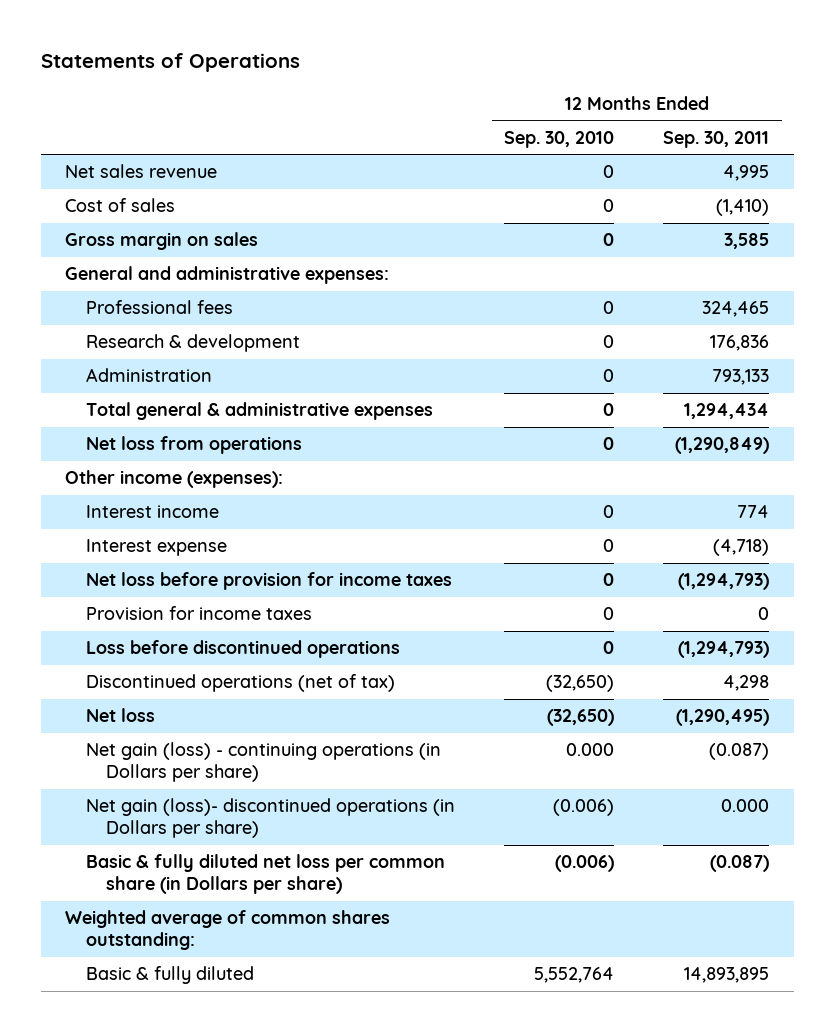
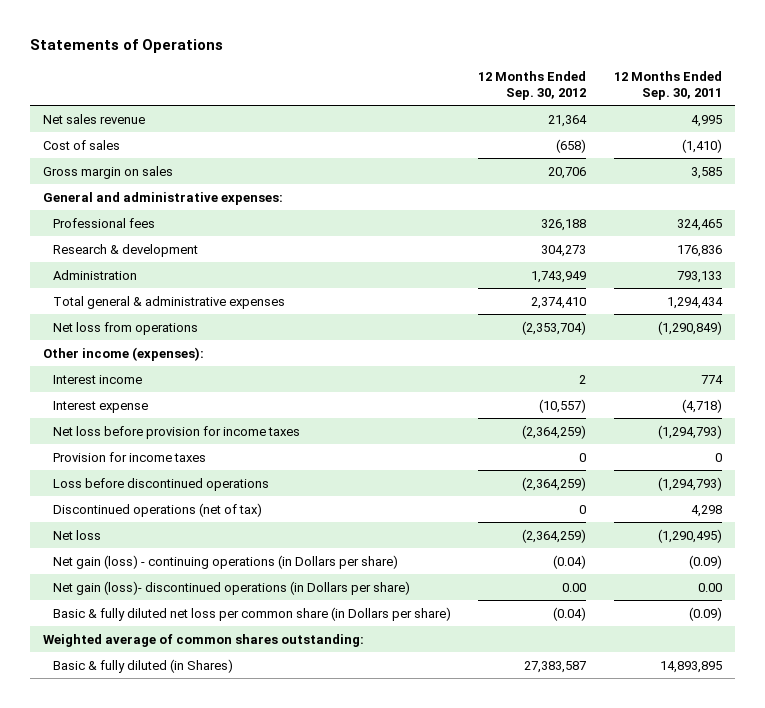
[503,130,614,148] Sep. 30, 2010 -> none
none -> [478,70,587,100] 12 Months Ended Sep. 30, 2012
[709,743,770,761] (0.087) -> [688,554,722,569] (0.09)
[721,799,770,813] 0.000 -> [697,582,722,592] 0.00
[710,855,770,873] (0.087) -> [688,606,722,621] (0.09)
[85,966,254,985] Basic & fully diluted -> [52,658,233,673] Basic & fully diluted (in Shares)

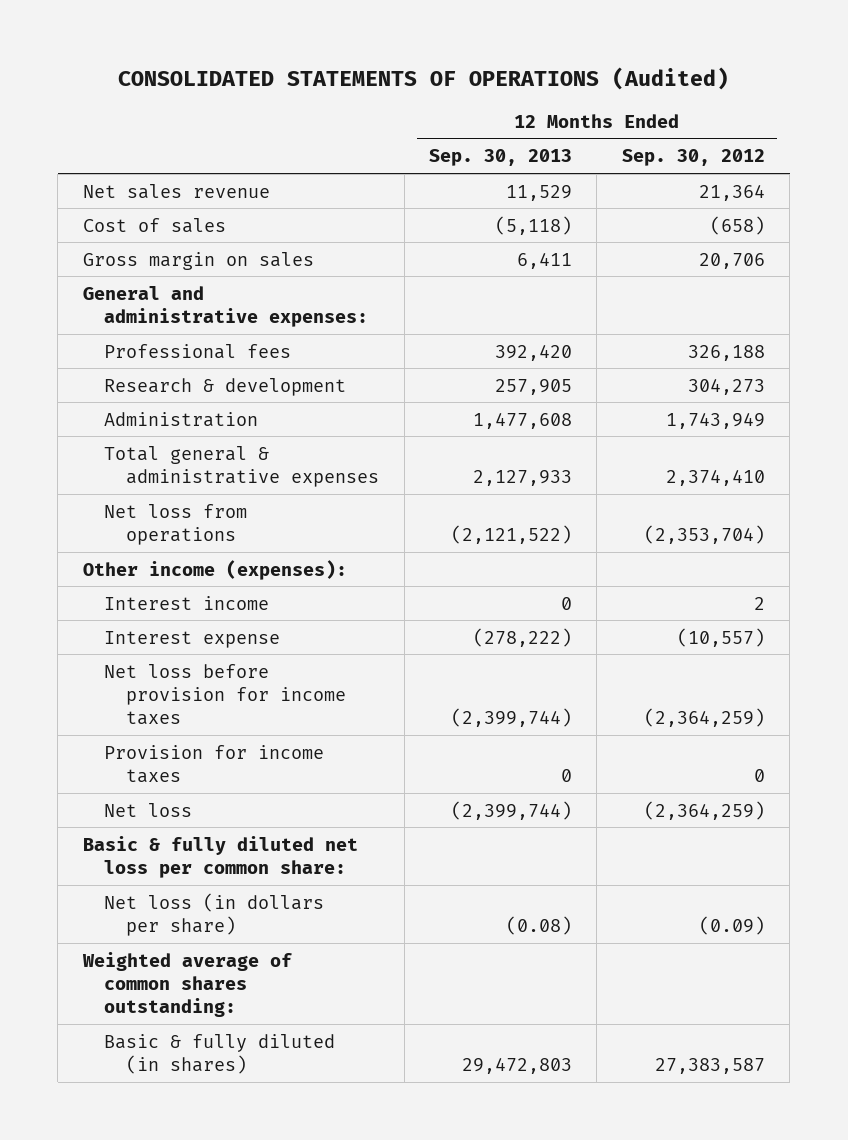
[29,39,223,54] Statements of Operations -> [117,67,729,91] CONSOLIDATED STATEMENTS OF OPERATIONS (Audited)
[613,70,722,100] 12 Months Ended Sep. 30, 2011 -> none
none -> [428,149,572,167] Sep. 30, 2013
[52,477,269,491] Loss before discontinued operations -> none
[52,502,262,517] Discontinued operations (net of tax) -> none
[52,554,398,569] Net gain (loss) - continuing operations (in Dollars per share) -> none
[52,580,410,595] Net gain (loss)- discontinued operations (in Dollars per share) -> none
none -> [82,835,358,878] Basic & fully diluted net loss per common share:
[52,606,451,621] Basic & fully diluted net loss per common share (in Dollars per share) -> [104,892,325,936] Net loss (in dollars per share)
[553,606,587,621] (0.04) -> [698,915,765,935] (0.09)
[52,658,233,673] Basic & fully diluted (in Shares) -> [104,1033,336,1074] Basic & fully diluted (in shares)

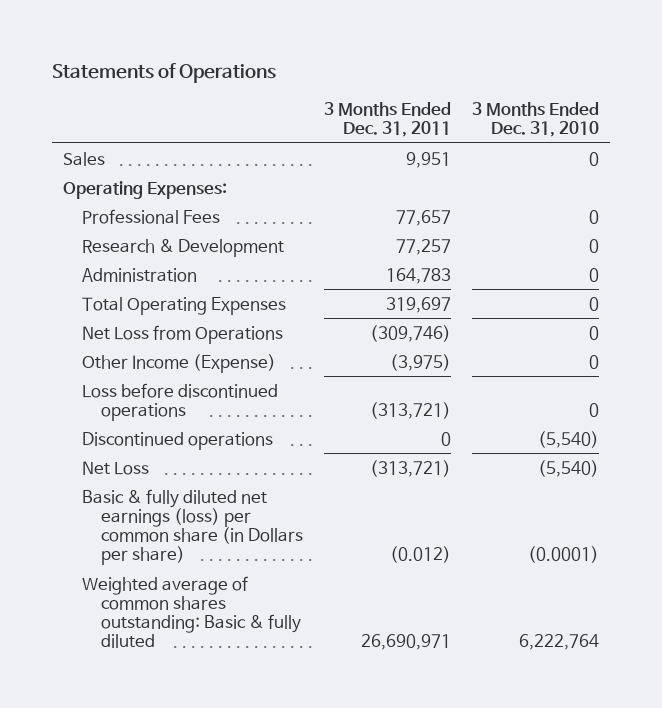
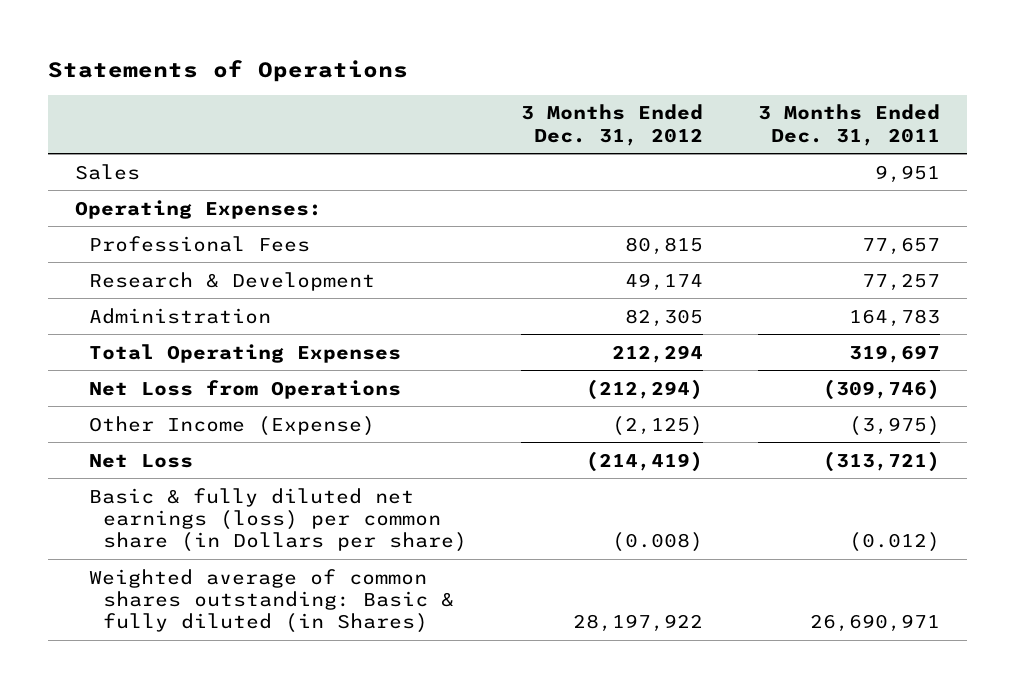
[472,101,600,138] 3 Months Ended Dec. 31, 2010 -> none
none -> [521,104,704,146] 3 Months Ended Dec. 31, 2012
[81,382,278,421] Loss before discontinued operations -> none
[81,431,273,450] Discontinued operations -> none
[81,575,301,649] Weighted average of common shares outstanding: Basic & fully diluted -> [89,568,455,634] Weighted average of common shares outstanding: Basic & fully diluted (in Shares)

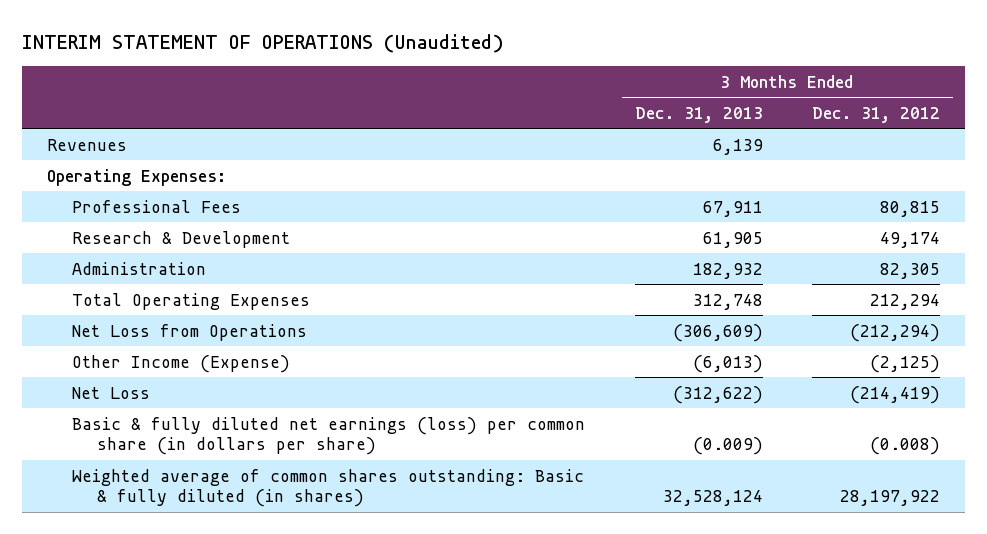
[48,59,409,82] Statements of Operations -> [21,33,504,53] INTERIM STATEMENT OF OPERATIONS (Unaudited)
[757,104,940,146] 3 Months Ended Dec. 31, 2011 -> none
none -> [634,106,763,123] Dec. 31, 2013
[75,163,141,180] Sales -> [46,138,127,151] Revenues
[89,487,468,553] Basic & fully diluted net earnings (loss) per common share (in Dollars per share) -> [72,416,586,455] Basic & fully diluted net earnings (loss) per common share (in dollars per share)
[89,568,455,634] Weighted average of common shares outstanding: Basic & fully diluted (in Shares) -> [72,468,585,507] Weighted average of common shares outstanding: Basic & fully diluted (in shares)

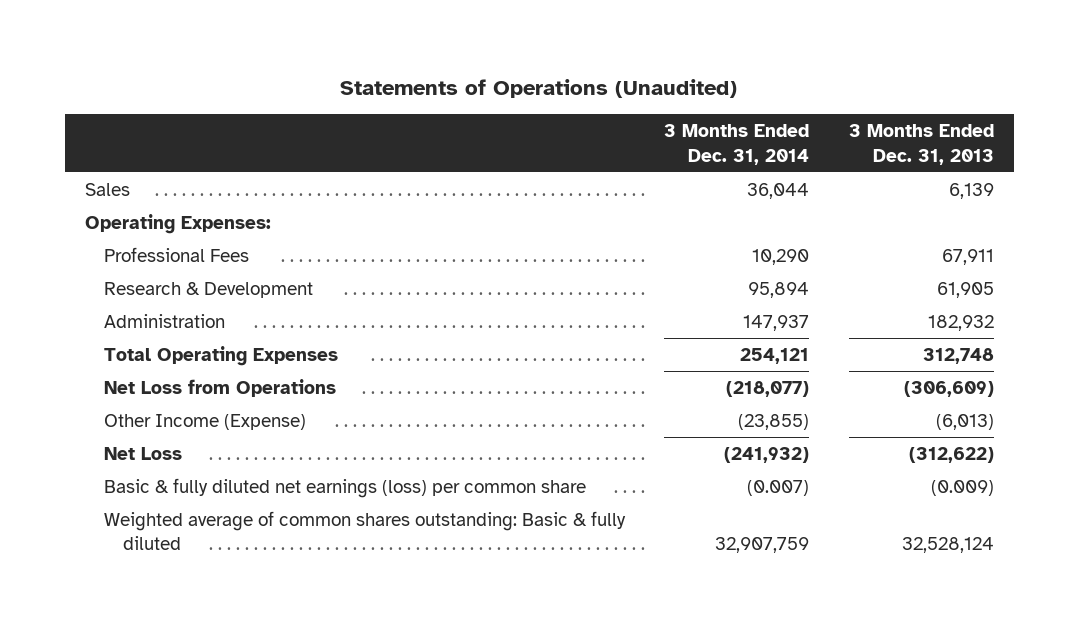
[21,33,504,53] INTERIM STATEMENT OF OPERATIONS (Unaudited) -> [340,79,738,99] Statements of Operations (Unaudited)
[812,106,941,123] Dec. 31, 2012 -> none
none -> [664,124,810,165] 3 Months Ended Dec. 31, 2014
[46,138,127,151] Revenues -> [84,182,130,196] Sales
[72,416,586,455] Basic & fully diluted net earnings (loss) per common share (in dollars per share) -> [104,477,587,498] Basic & fully diluted net earnings (loss) per common share
[72,468,585,507] Weighted average of common shares outstanding: Basic & fully diluted (in shares) -> [104,510,627,551] Weighted average of common shares outstanding: Basic & fully diluted

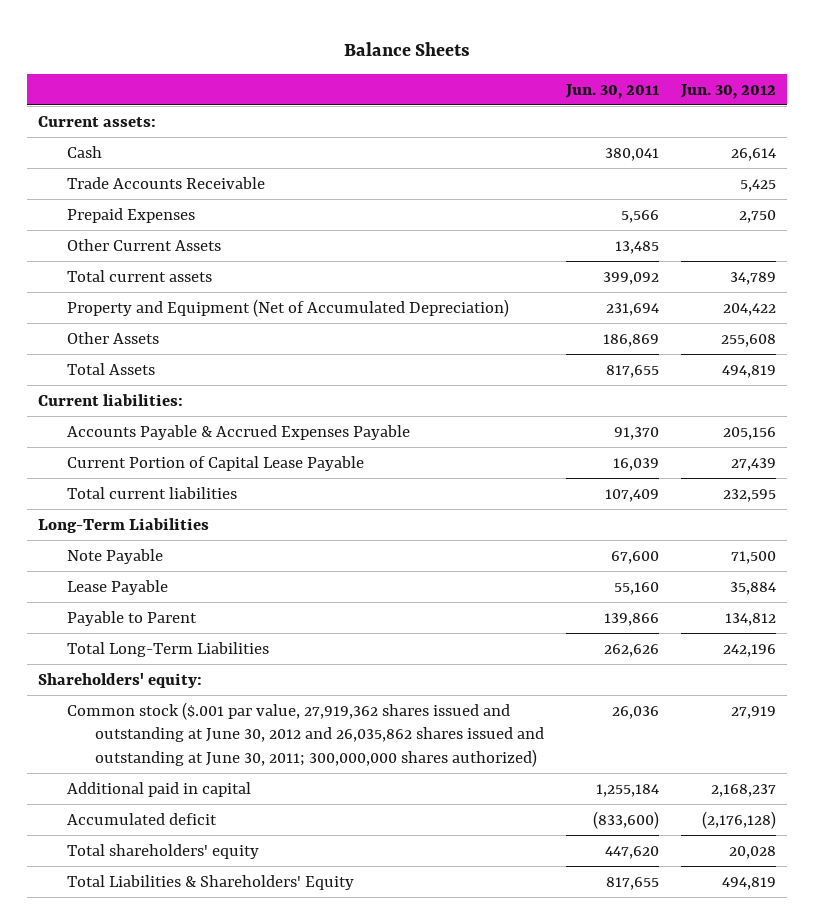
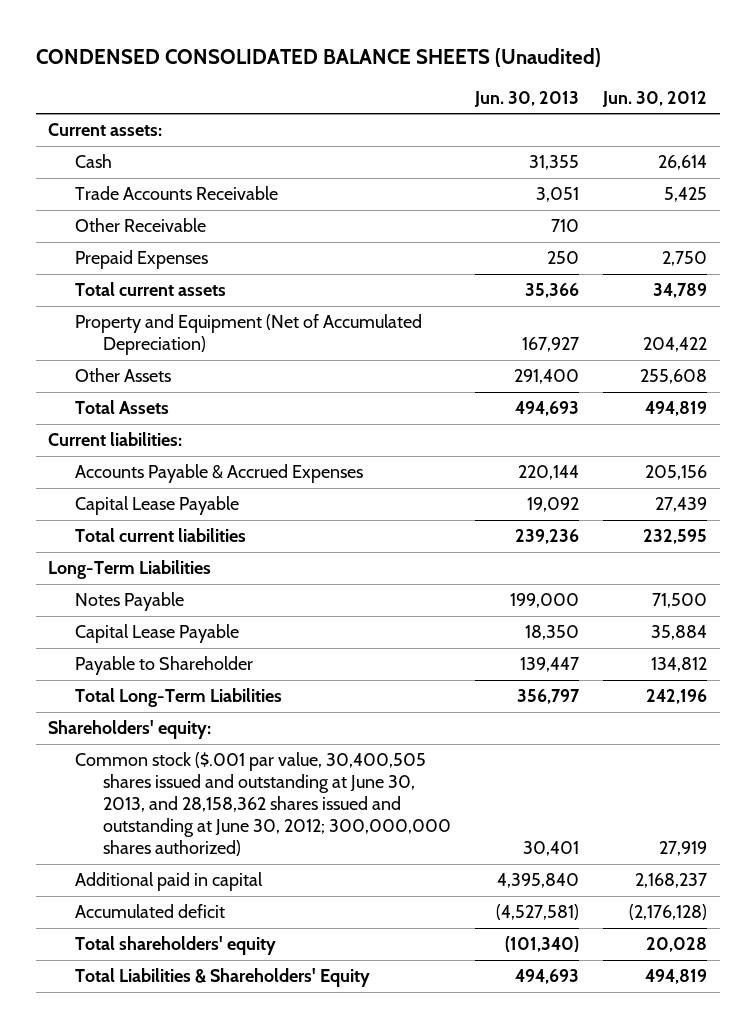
[344,41,471,56] Balance Sheets -> [36,47,602,67] CONDENSED CONSOLIDATED BALANCE SHEETS (Unaudited)
[565,83,660,99] Jun. 30, 2011 -> none
none -> [474,90,580,107] Jun. 30, 2013
none -> [75,218,207,233] Other Receivable
[66,238,221,251] Other Current Assets -> none
[66,424,410,440] Accounts Payable & Accrued Expenses Payable -> [75,464,364,484] Accounts Payable & Accrued Expenses
[66,455,364,471] Current Portion of Capital Lease Payable -> [75,496,240,516] Capital Lease Payable
[66,548,163,564] Note Payable -> [75,592,185,612] Notes Payable
[66,579,168,595] Lease Payable -> [75,624,240,644] Capital Lease Payable
[66,610,197,626] Payable to Parent -> [75,656,254,676] Payable to Shareholder
[66,701,545,767] Common stock ($.001 par value, 27,919,362 shares issued and outstanding at June 30, 2012 and 26,035,862 shares issued and outstanding at June 30, 2011; 300,000,000 shares authorized) -> [75,752,451,857] Common stock ($.001 par value, 30,400,505 shares issued and outstanding at June 30, 2013, and 28,158,362 shares issued and outstanding at June 30, 2012; 300,000,000 shares authorized)

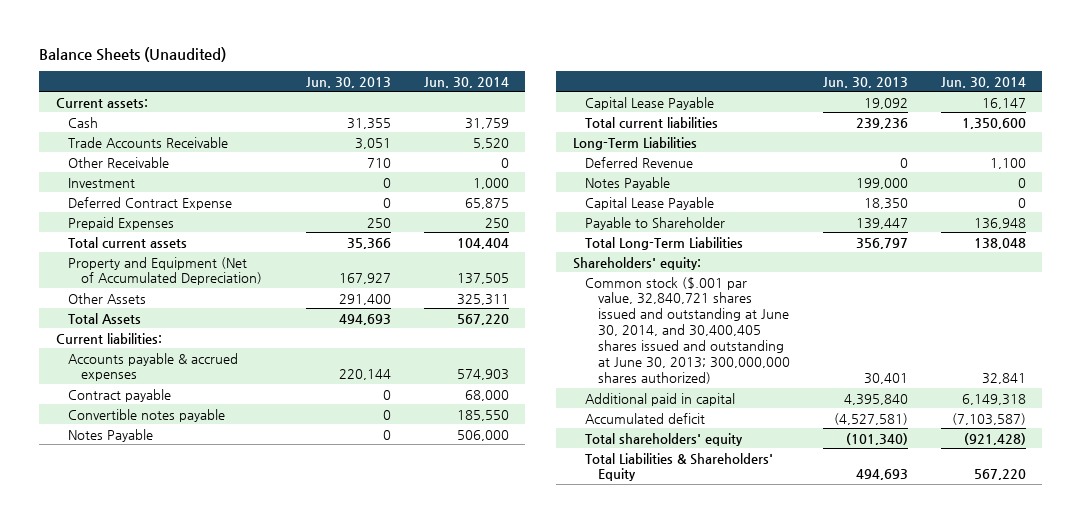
[36,47,602,67] CONDENSED CONSOLIDATED BALANCE SHEETS (Unaudited) -> [39,46,227,62] Balance Sheets (Unaudited)
[602,90,708,107] Jun. 30, 2012 -> none
none -> [423,76,509,88] Jun. 30, 2014
none -> [68,177,136,188] Investment
none -> [68,196,233,210] Deferred Contract Expense
[75,464,364,484] Accounts Payable & Accrued Expenses -> [68,352,239,382] Accounts payable & accrued expenses
none -> [68,388,172,402] Contract payable
none -> [68,408,226,422] Convertible notes payable
none -> [68,428,154,442] Notes Payable
none -> [585,156,694,168] Deferred Revenue
[75,752,451,857] Common stock ($.001 par value, 30,400,505 shares issued and outstanding at June 30, 2013, and 28,158,362 shares issued and outstanding at June 30, 2012; 300,000,000 shares authorized) -> [585,276,790,384] Common stock ($.001 par value, 32,840,721 shares issued and outstanding at June 30, 2014, and 30,400,405 shares issued and outstanding at June 30, 2013; 300,000,000 shares authorized)

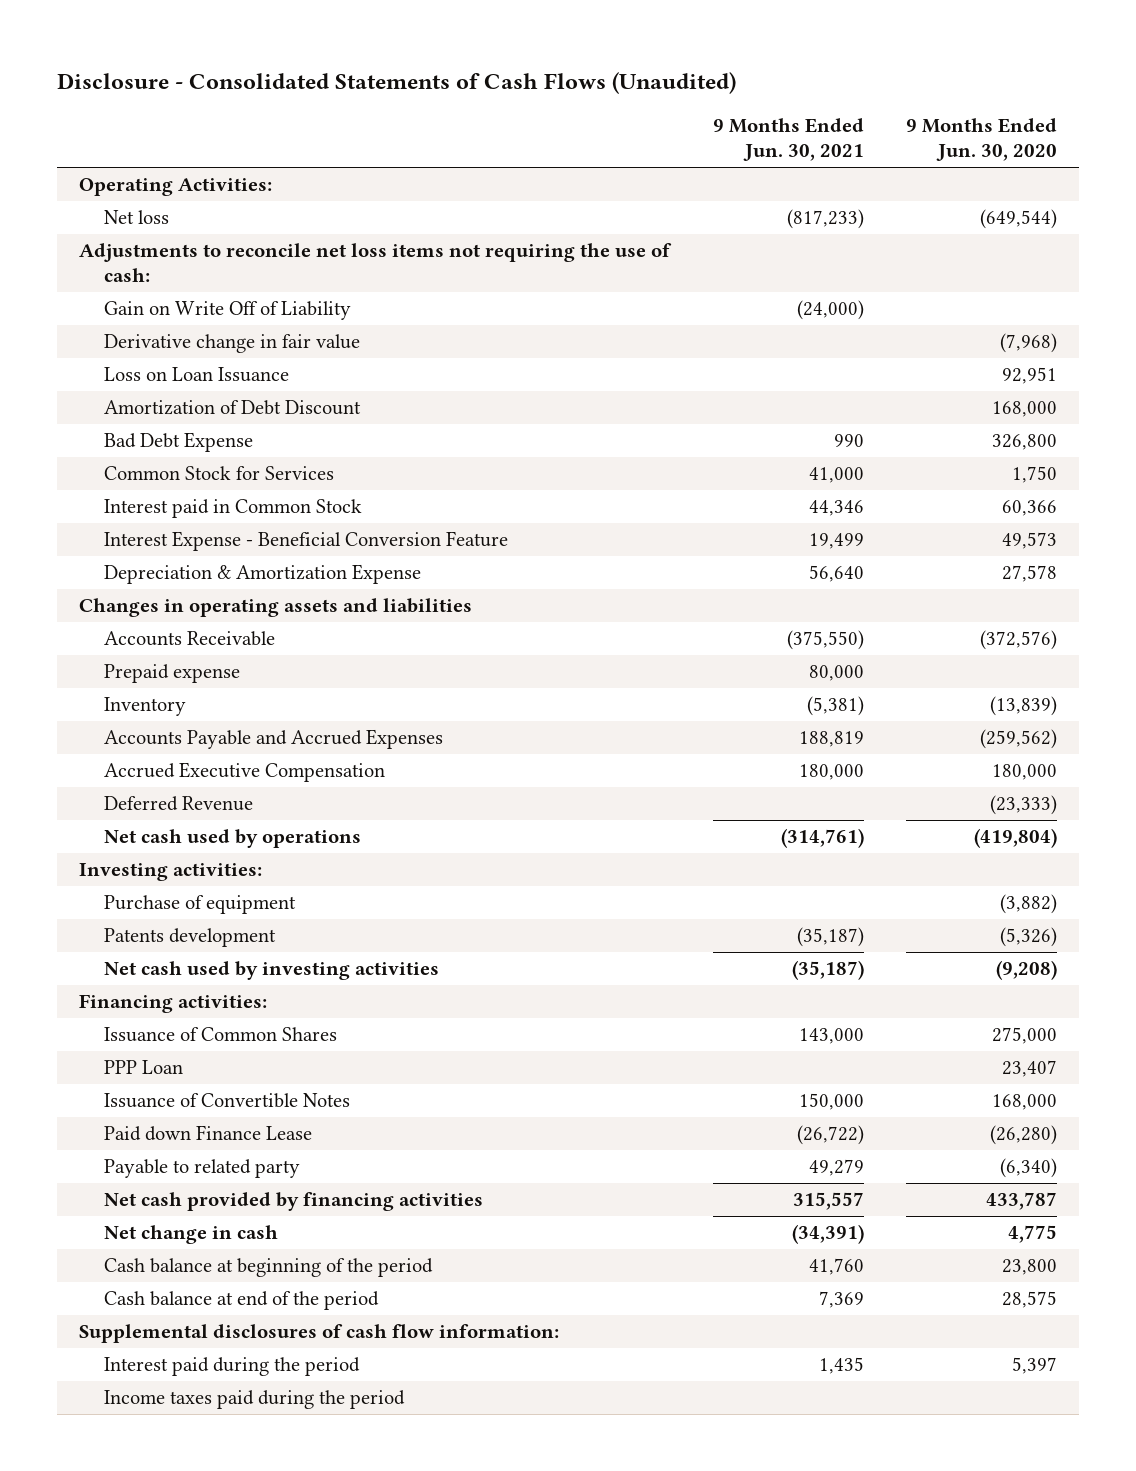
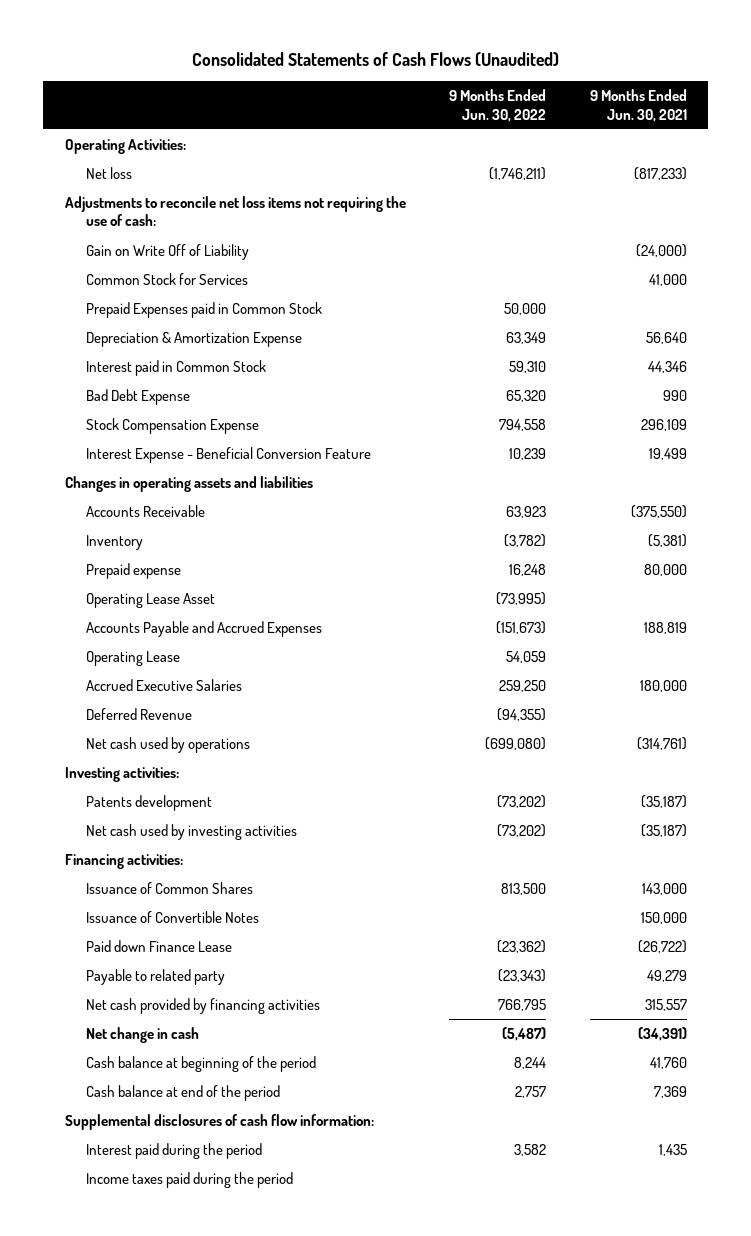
[57,72,737,95] Disclosure - Consolidated Statements of Cash Flows (Unaudited) -> [191,52,559,67] Consolidated Statements of Cash Flows (Unaudited)
[906,118,1058,162] 9 Months Ended Jun. 30, 2020 -> none
none -> [449,89,547,122] 9 Months Ended Jun. 30, 2022
[103,333,360,353] Derivative change in fair value -> none
[103,366,289,382] Loss on Loan Issuance -> none
[103,399,361,415] Amortization of Debt Discount -> none
none -> [86,302,323,319] Prepaid Expenses paid in Common Stock
[103,563,421,584] Depreciation & Amortization Expense -> [86,331,303,348] Depreciation & Amortization Expense
[103,431,253,452] Bad Debt Expense -> [86,389,191,406] Bad Debt Expense
none -> [86,418,260,435] Stock Compensation Expense
[103,663,240,683] Prepaid expense -> [86,563,182,580] Prepaid expense
none -> [86,593,216,609] Operating Lease Asset
none -> [86,651,181,667] Operating Lease
[103,761,385,782] Accrued Executive Compensation -> [86,679,243,692] Accrued Executive Salaries
[103,894,296,914] Purchase of equipment -> none
[103,1059,183,1074] PPP Loan -> none

